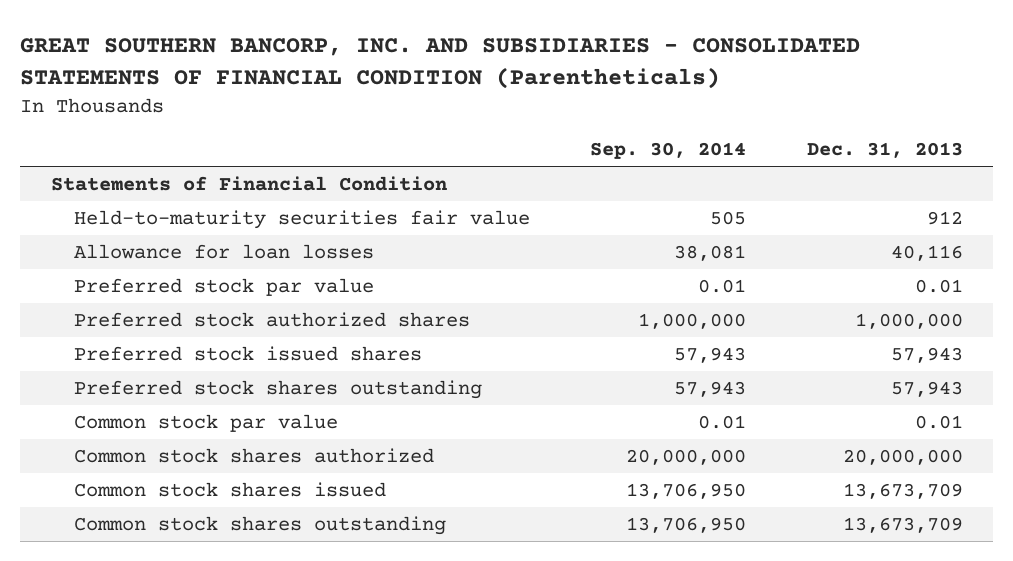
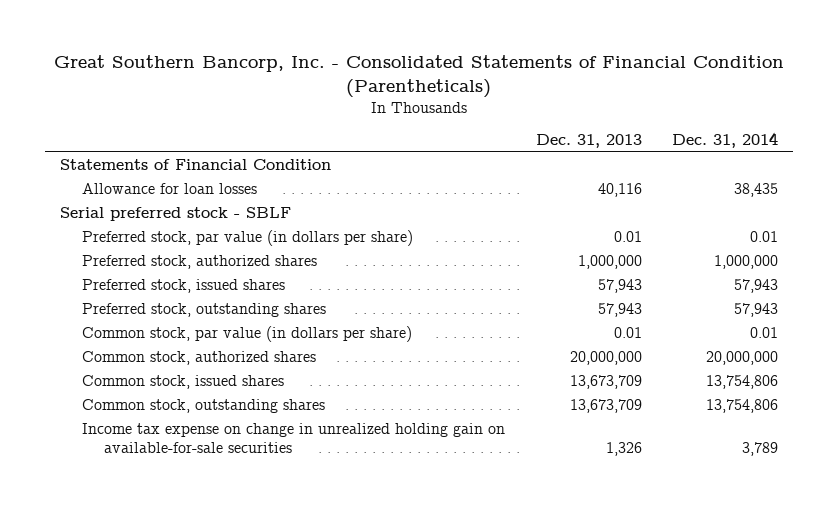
[20,38,861,89] GREAT SOUTHERN BANCORP, INC. AND SUBSIDIARIES - CONSOLIDATED STATEMENTS OF FINANCIAL CONDITION (Parentheticals) -> [53,55,784,98] Great Southern Bancorp, Inc. - Consolidated Statements of Financial Condition (Parentheticals)
[590,142,747,160] Sep. 30, 2014 -> none
none -> [671,132,778,149] Dec. 31, 2014
[73,210,530,230] Held-to-maturity securities fair value -> none
none -> [59,207,291,222] Serial preferred stock - SBLF
[73,278,374,297] Preferred stock par value -> [82,230,414,247] Preferred stock, par value (in dollars per share)
[73,312,470,328] Preferred stock authorized shares -> [82,255,318,270] Preferred stock, authorized shares
[73,346,422,362] Preferred stock issued shares -> [82,279,286,294] Preferred stock, issued shares
[73,380,482,400] Preferred stock shares outstanding -> [82,303,327,318] Preferred stock, outstanding shares
[73,414,338,433] Common stock par value -> [82,326,413,343] Common stock, par value (in dollars per share)
[73,448,434,464] Common stock shares authorized -> [82,351,317,366] Common stock, authorized shares
[73,482,386,498] Common stock shares issued -> [82,375,285,390] Common stock, issued shares
[73,516,446,536] Common stock shares outstanding -> [82,399,326,414] Common stock, outstanding shares
none -> [82,423,506,453] Income tax expense on change in unrealized holding gain on available-for-sale securities

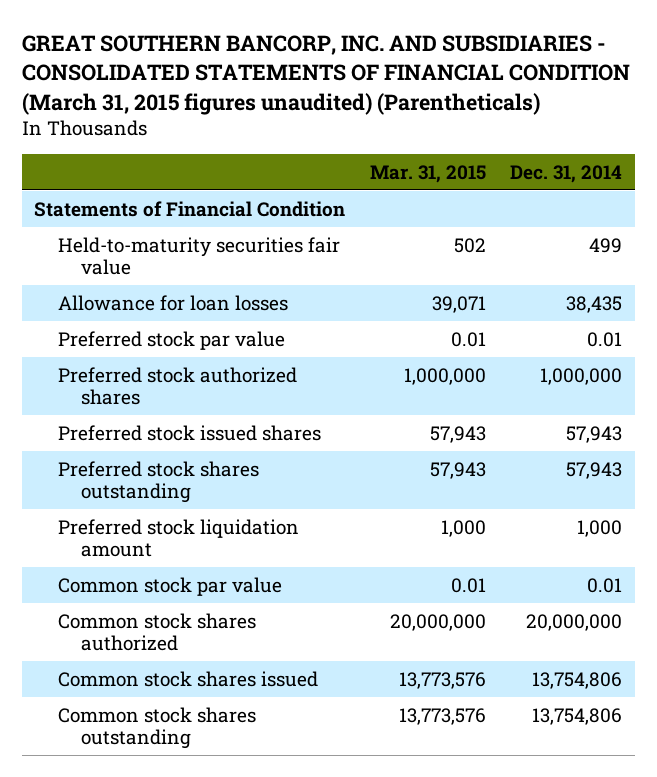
[53,55,784,98] Great Southern Bancorp, Inc. - Consolidated Statements of Financial Condition (Parentheticals) -> [22,35,631,115] GREAT SOUTHERN BANCORP, INC. AND SUBSIDIARIES - CONSOLIDATED STATEMENTS OF FINANCIAL CONDITION (March 31, 2015 figures unaudited) (Parentheticals)
[535,134,642,149] Dec. 31, 2013 -> none
none -> [369,164,486,183] Mar. 31, 2015
none -> [57,236,340,276] Held-to-maturity securities fair value
[59,207,291,222] Serial preferred stock - SBLF -> none
[82,423,506,453] Income tax expense on change in unrealized holding gain on available-for-sale securities -> none
[82,230,414,247] Preferred stock, par value (in dollars per share) -> [57,330,285,350] Preferred stock par value
[82,255,318,270] Preferred stock, authorized shares -> [57,366,297,406] Preferred stock authorized shares
[82,279,286,294] Preferred stock, issued shares -> [57,424,321,441] Preferred stock issued shares
[82,303,327,318] Preferred stock, outstanding shares -> [57,460,259,504] Preferred stock shares outstanding
none -> [57,518,299,558] Preferred stock liquidation amount
[82,326,413,343] Common stock, par value (in dollars per share) -> [57,576,282,596] Common stock par value
[82,351,317,366] Common stock, authorized shares -> [57,612,256,652] Common stock shares authorized
[82,375,285,390] Common stock, issued shares -> [57,670,318,687] Common stock shares issued
[82,399,326,414] Common stock, outstanding shares -> [57,706,256,750] Common stock shares outstanding

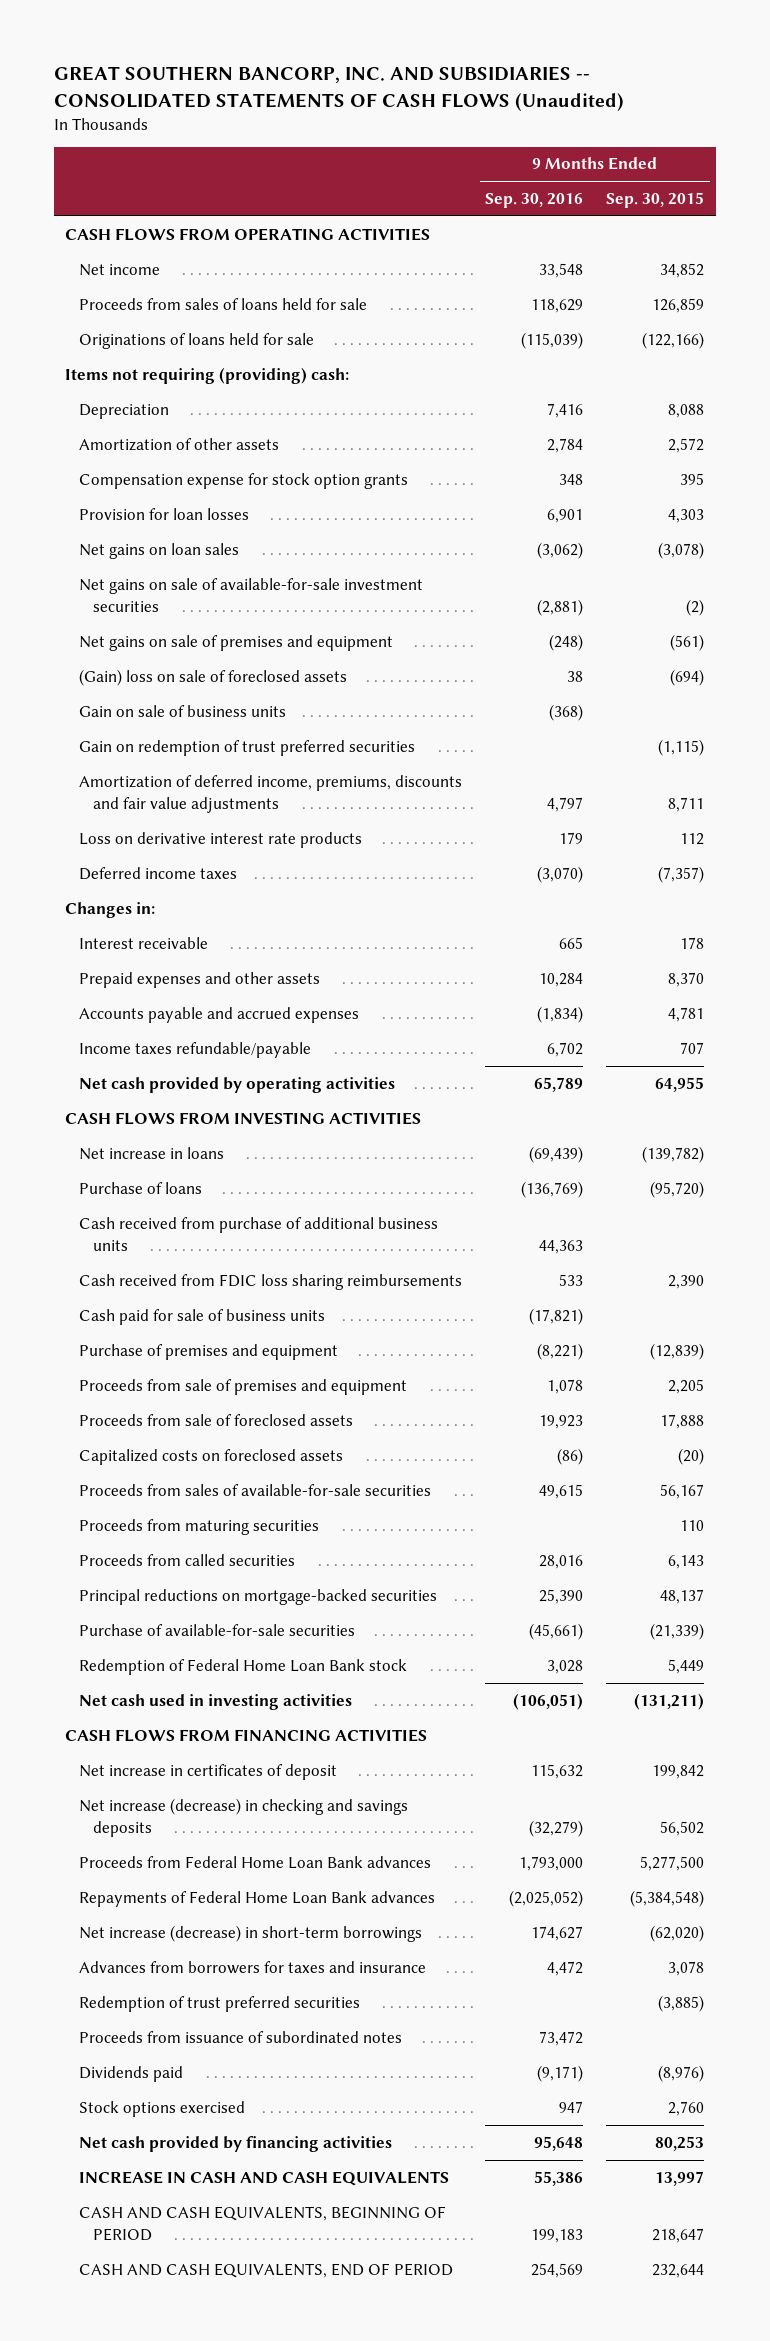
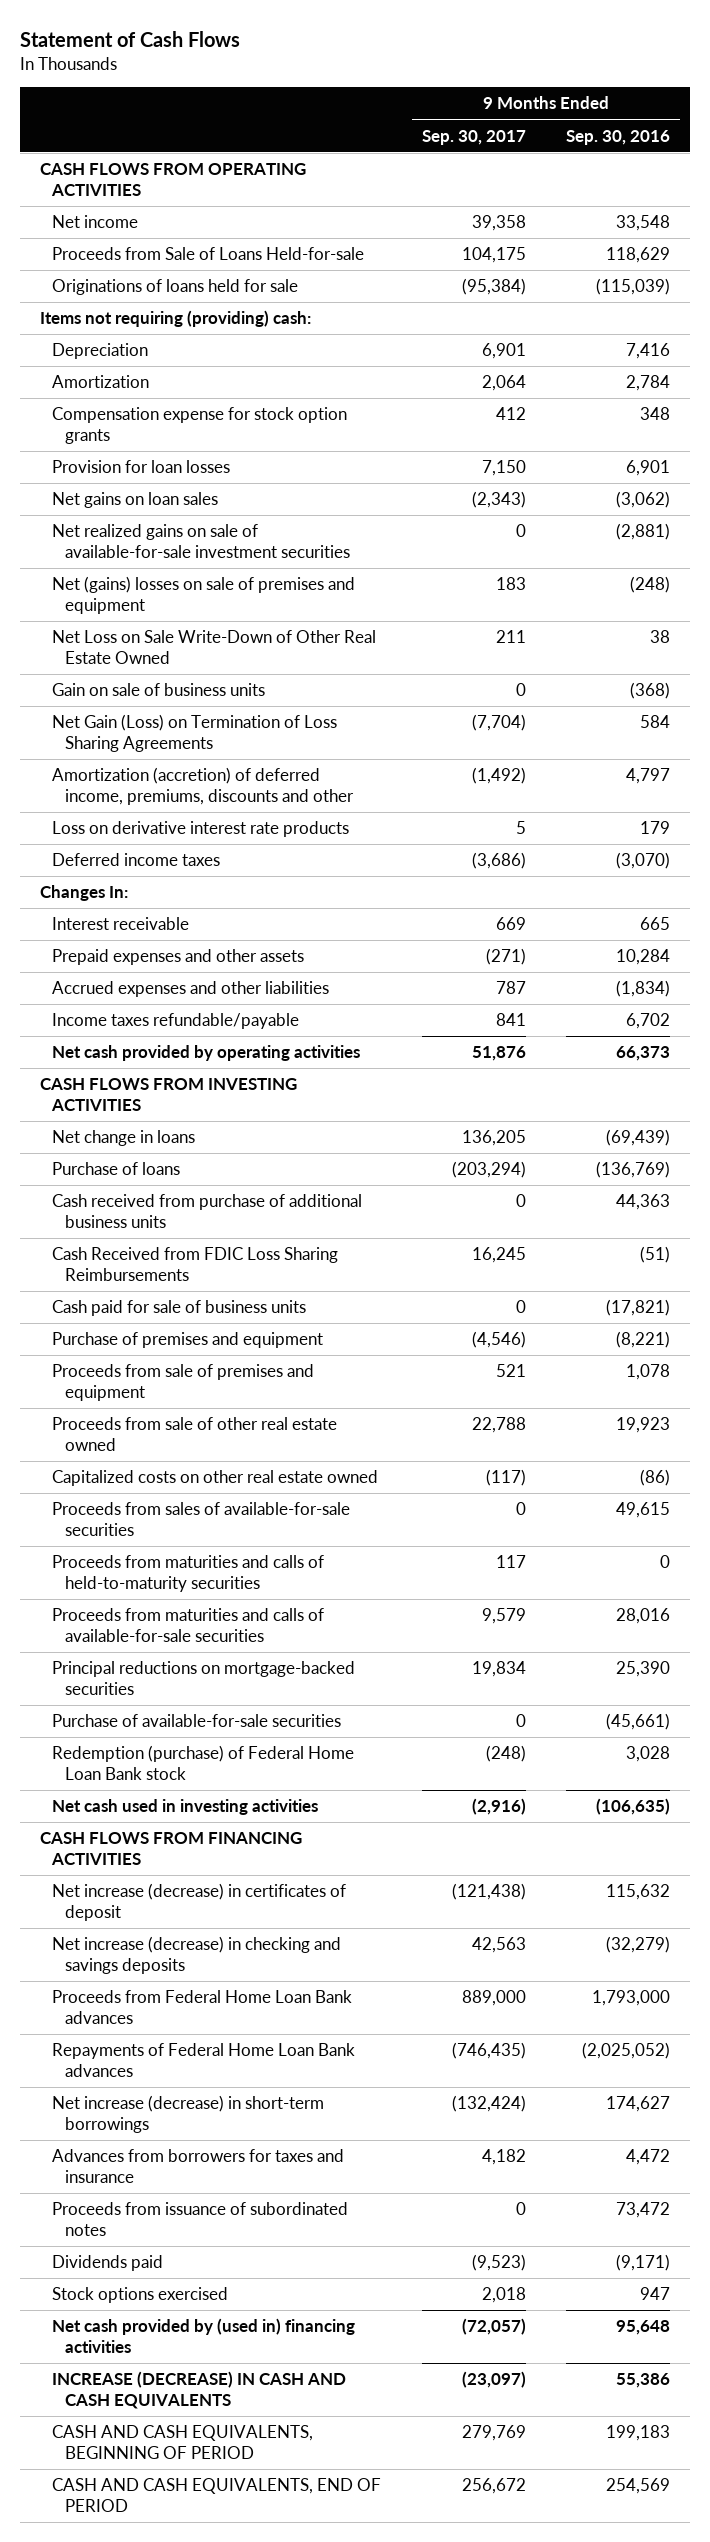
[53,66,624,111] GREAT SOUTHERN BANCORP, INC. AND SUBSIDIARIES -- CONSOLIDATED STATEMENTS OF CASH FLOWS (Unaudited) -> [20,30,241,47] Statement of Cash Flows
[606,192,705,209] Sep. 30, 2015 -> none
none -> [421,129,526,145] Sep. 30, 2017
[79,297,368,310] Proceeds from sales of loans held for sale -> [52,247,365,261] Proceeds from Sale of Loans Held-for-sale
[79,437,280,451] Amortization of other assets -> [52,375,150,389] Amortization
[79,668,348,686] (Gain) loss on sale of foreclosed assets -> none
[79,577,424,612] Net gains on sale of available-for-sale investment securities -> [52,524,350,559] Net realized gains on sale of available-for-sale investment securities
[79,634,394,651] Net gains on sale of premises and equipment -> [52,576,356,615] Net (gains) losses on sale of premises and equipment
none -> [52,630,377,665] Net Loss on Sale Write-Down of Other Real Estate Owned
[79,739,416,756] Gain on redemption of trust preferred securities -> none
none -> [52,714,338,753] Net Gain (Loss) on Termination of Loss Sharing Agreements
[79,774,463,813] Amortization of deferred income, premiums, discounts and fair value adjustments -> [52,767,354,806] Amortization (accretion) of deferred income, premiums, discounts and other
[65,901,156,918] Changes in: -> [40,885,129,902] Changes In:
[79,1006,360,1023] Accounts payable and accrued expenses -> [52,981,330,998] Accrued expenses and other liabilities
[534,1076,584,1092] 65,789 -> [615,1046,670,1062] 66,373
[79,1146,225,1160] Net increase in loans -> [52,1130,196,1147] Net change in loans
[79,1273,463,1290] Cash received from FDIC loss sharing reimbursements -> [52,1247,339,1282] Cash Received from FDIC Loss Sharing Reimbursements
[559,1273,584,1286] 533 -> [639,1246,670,1264] (51)
[79,1448,344,1465] Capitalized costs on foreclosed assets -> none
[79,1413,354,1426] Proceeds from sale of foreclosed assets -> [52,1417,338,1452] Proceeds from sale of other real estate owned
none -> [52,1470,379,1487] Capitalized costs on other real estate owned
[79,1518,320,1535] Proceeds from maturing securities -> none
none -> [52,1555,325,1593] Proceeds from maturities and calls of held-to-maturity securities
[79,1553,296,1566] Proceeds from called securities -> [52,1608,325,1643] Proceeds from maturities and calls of available-for-sale securities
[79,1658,408,1675] Redemption of Federal Home Loan Bank stock -> [52,1745,355,1781] Redemption (purchase) of Federal Home Loan Bank stock
[513,1692,584,1710] (106,051) -> [595,1798,670,1816] (106,635)
[79,1763,338,1780] Net increase in certificates of deposit -> [52,1883,347,1922] Net increase (decrease) in certificates of deposit
[79,1995,361,2012] Redemption of trust preferred securities -> none
[79,2135,393,2152] Net cash provided by financing activities -> [52,2318,356,2354] Net cash provided by (used in) financing activities
[79,2170,450,2186] INCREASE IN CASH AND CASH EQUIVALENTS -> [52,2371,347,2410] INCREASE (DECREASE) IN CASH AND CASH EQUIVALENTS

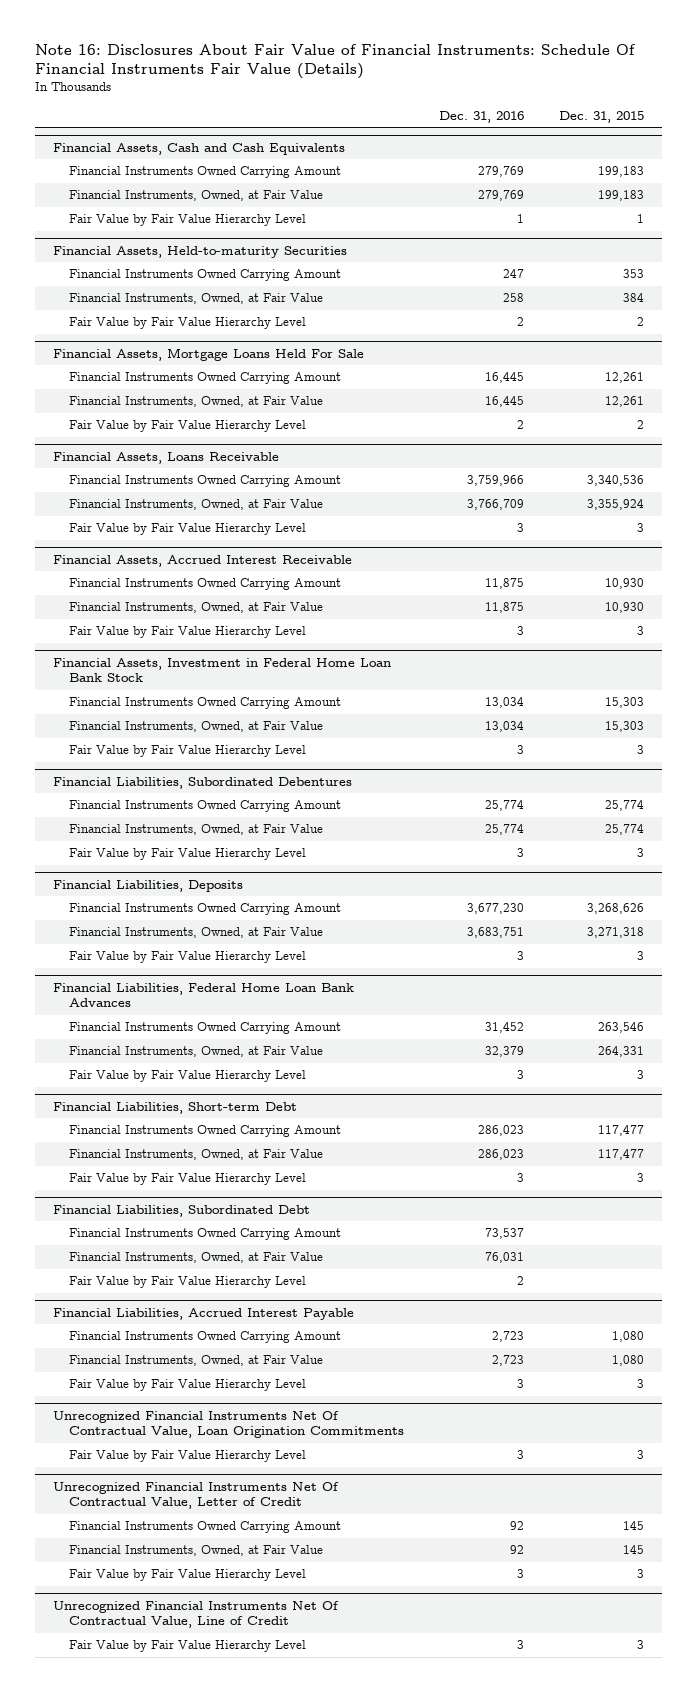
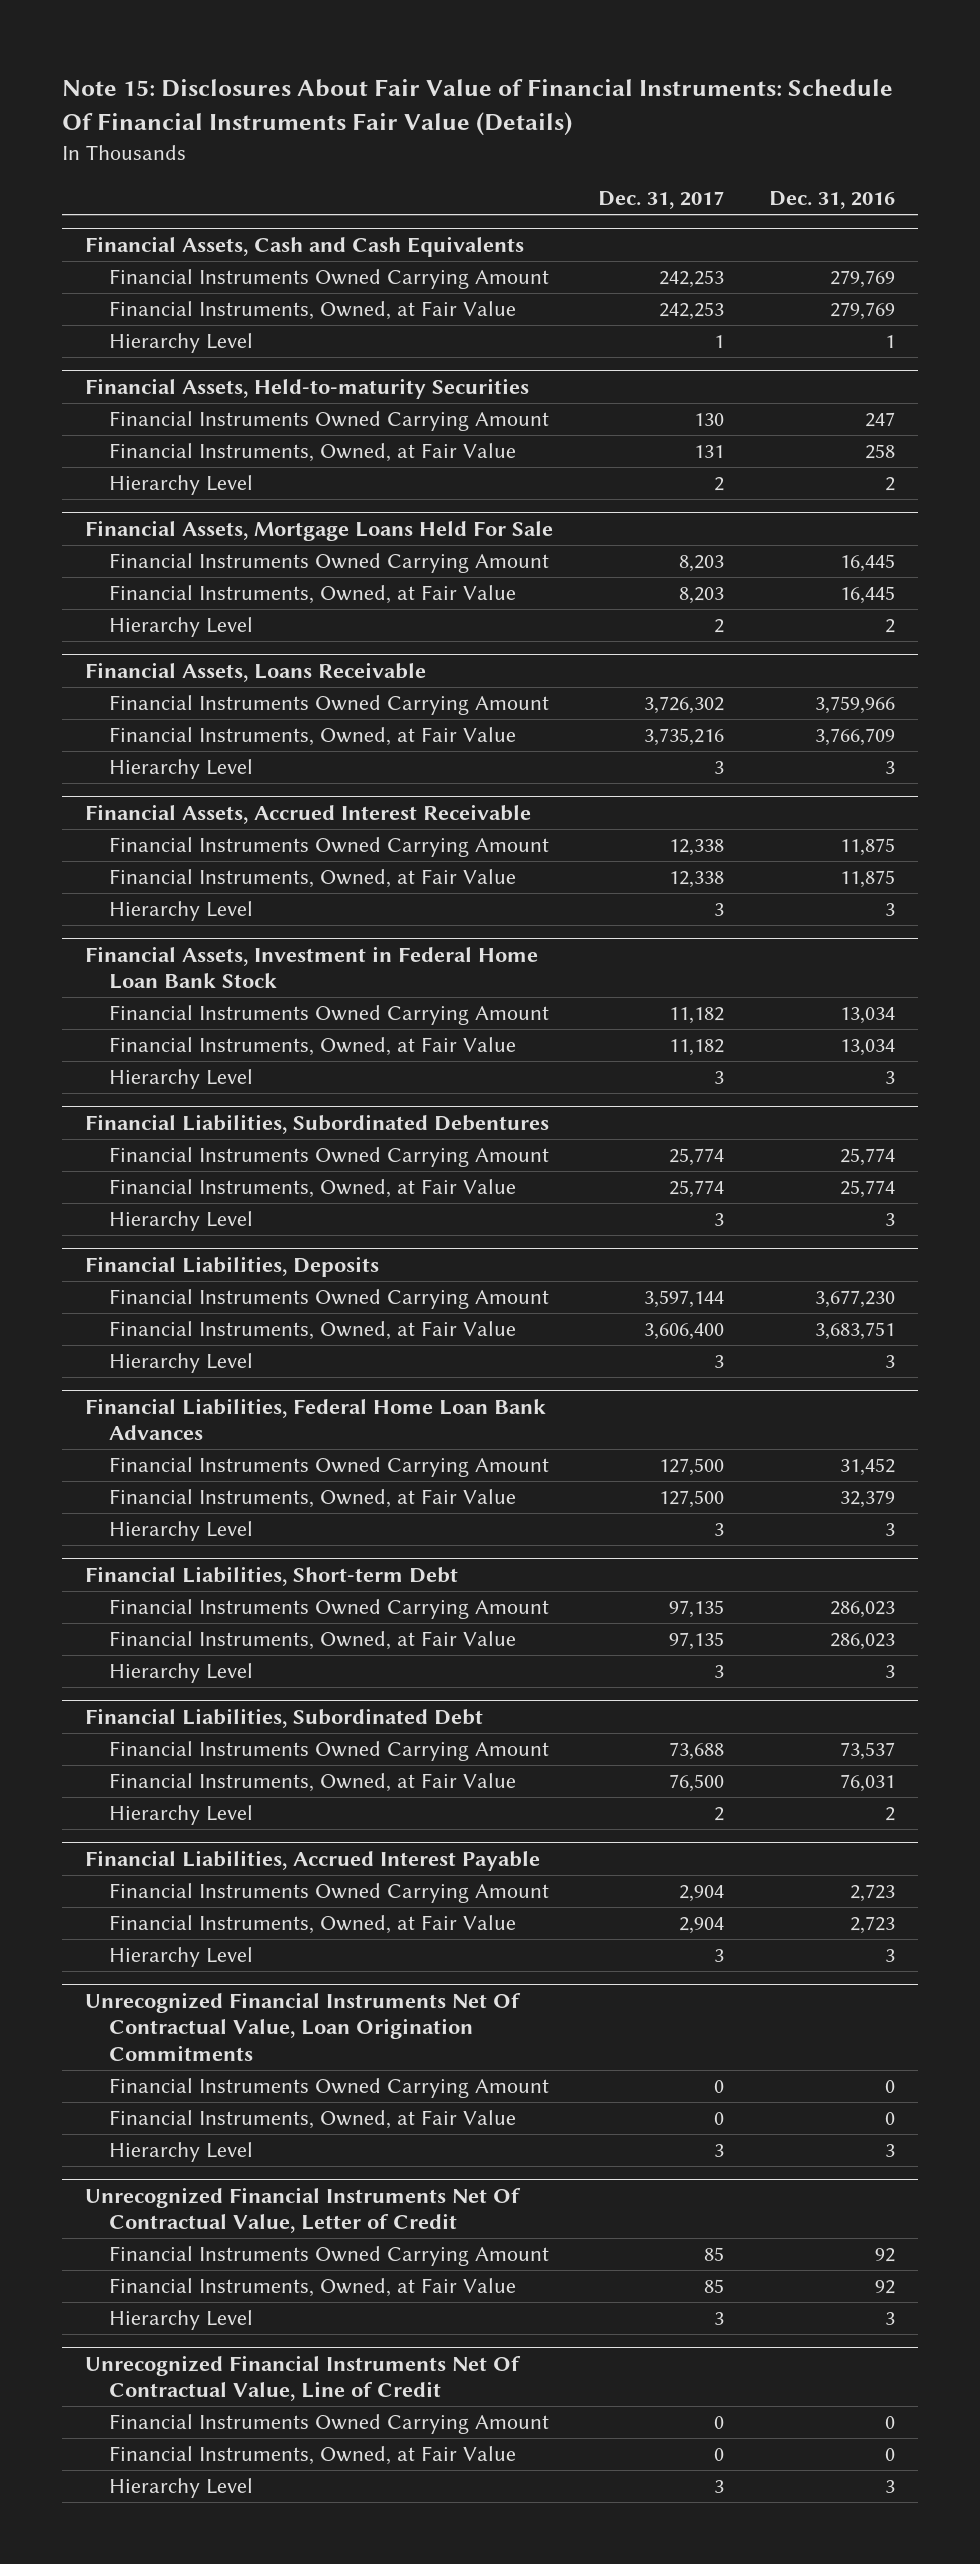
[35,43,637,80] Note 16: Disclosures About Fair Value of Financial Instruments: Schedule Of Financial Instruments Fair Value (Details) -> [62,79,894,137] Note 15: Disclosures About Fair Value of Financial Instruments: Schedule Of Financial Instruments Fair Value (Details)
[559,110,645,123] Dec. 31, 2015 -> none
none -> [597,191,724,210] Dec. 31, 2017
[69,214,307,227] Fair Value by Fair Value Hierarchy Level -> none
none -> [109,333,254,354] Hierarchy Level
[69,317,307,330] Fair Value by Fair Value Hierarchy Level -> none
none -> [109,475,254,496] Hierarchy Level
[69,420,307,433] Fair Value by Fair Value Hierarchy Level -> none
none -> [109,617,254,638] Hierarchy Level
[69,523,307,536] Fair Value by Fair Value Hierarchy Level -> none
none -> [109,759,254,780] Hierarchy Level
[69,626,307,639] Fair Value by Fair Value Hierarchy Level -> none
none -> [109,901,254,922] Hierarchy Level
[69,745,307,758] Fair Value by Fair Value Hierarchy Level -> none
none -> [109,1069,254,1090] Hierarchy Level
[69,848,307,861] Fair Value by Fair Value Hierarchy Level -> none
none -> [109,1211,254,1232] Hierarchy Level
[69,951,307,964] Fair Value by Fair Value Hierarchy Level -> none
none -> [109,1353,254,1374] Hierarchy Level
[69,1070,307,1083] Fair Value by Fair Value Hierarchy Level -> none
none -> [109,1521,254,1542] Hierarchy Level
[69,1173,307,1186] Fair Value by Fair Value Hierarchy Level -> none
none -> [109,1663,254,1684] Hierarchy Level
[69,1276,307,1289] Fair Value by Fair Value Hierarchy Level -> none
none -> [109,1805,254,1826] Hierarchy Level
[69,1379,307,1392] Fair Value by Fair Value Hierarchy Level -> none
none -> [109,1947,254,1968] Hierarchy Level
[69,1450,307,1463] Fair Value by Fair Value Hierarchy Level -> none
none -> [109,2078,550,2099] Financial Instruments Owned Carrying Amount
none -> [109,2110,517,2130] Financial Instruments, Owned, at Fair Value
none -> [109,2142,254,2163] Hierarchy Level
[69,1569,307,1582] Fair Value by Fair Value Hierarchy Level -> none
none -> [109,2310,254,2331] Hierarchy Level
[69,1640,307,1653] Fair Value by Fair Value Hierarchy Level -> none
none -> [109,2414,550,2435] Financial Instruments Owned Carrying Amount
none -> [109,2446,517,2466] Financial Instruments, Owned, at Fair Value
none -> [109,2478,254,2499] Hierarchy Level

